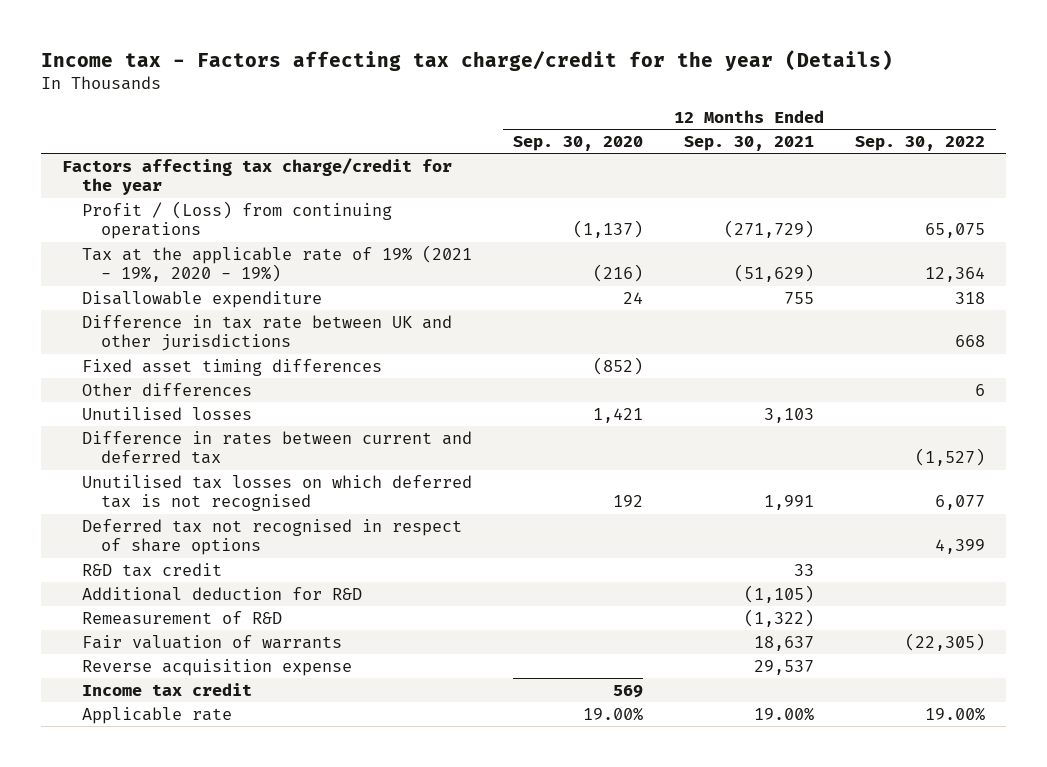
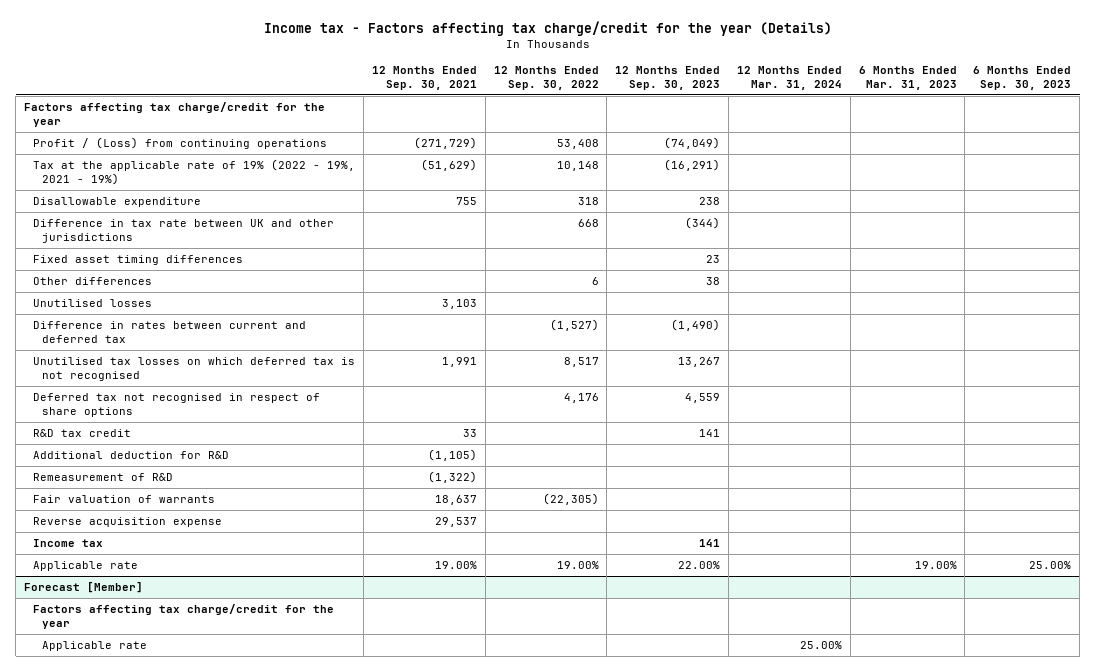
[512,136,643,152] Sep. 30, 2020 -> none
none -> [615,65,721,91] 12 Months Ended Sep. 30, 2023
none -> [736,65,842,91] 12 Months Ended Mar. 31, 2024
none -> [858,65,957,91] 6 Months Ended Mar. 31, 2023
none -> [973,65,1072,91] 6 Months Ended Sep. 30, 2023
[925,223,986,239] 65,075 -> [556,138,599,149] 53,408
[81,244,472,283] Tax at the applicable rate of 19% (2021 - 19%, 2020 - 19%) -> [33,158,356,186] Tax at the applicable rate of 19% (2022 - 19%, 2021 - 19%)
[925,267,986,283] 12,364 -> [556,160,599,171] 10,148
[935,495,986,511] 6,077 -> [563,356,599,367] 8,517
[935,539,986,555] 4,399 -> [563,392,599,403] 4,176
[81,682,252,696] Income tax credit -> [33,538,104,547] Income tax
none -> [24,581,144,593] Forecast [Member]
none -> [33,603,335,630] Factors affecting tax charge/credit for the year
none -> [42,640,148,651] Applicable rate

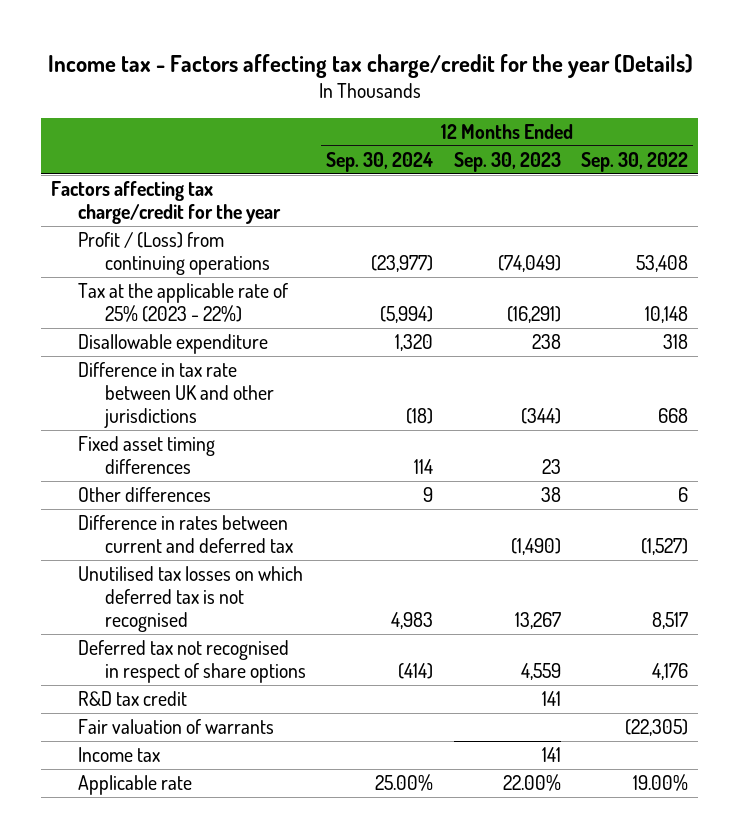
[371,65,477,91] 12 Months Ended Sep. 30, 2021 -> none
[736,65,842,91] 12 Months Ended Mar. 31, 2024 -> none
[858,65,957,91] 6 Months Ended Mar. 31, 2023 -> none
[973,65,1072,91] 6 Months Ended Sep. 30, 2023 -> none
none -> [326,151,434,172] Sep. 30, 2024
[33,158,356,186] Tax at the applicable rate of 19% (2022 - 19%, 2021 - 19%) -> [78,283,289,323] Tax at the applicable rate of 25% (2023 - 22%)
[33,298,153,307] Unutilised losses -> none
[33,450,230,459] Additional deduction for R&D -> none
[33,472,174,481] Remeasurement of R&D -> none
[33,516,223,527] Reverse acquisition expense -> none
[24,581,144,593] Forecast [Member] -> none
[33,603,335,630] Factors affecting tax charge/credit for the year -> none
[42,640,148,651] Applicable rate -> none

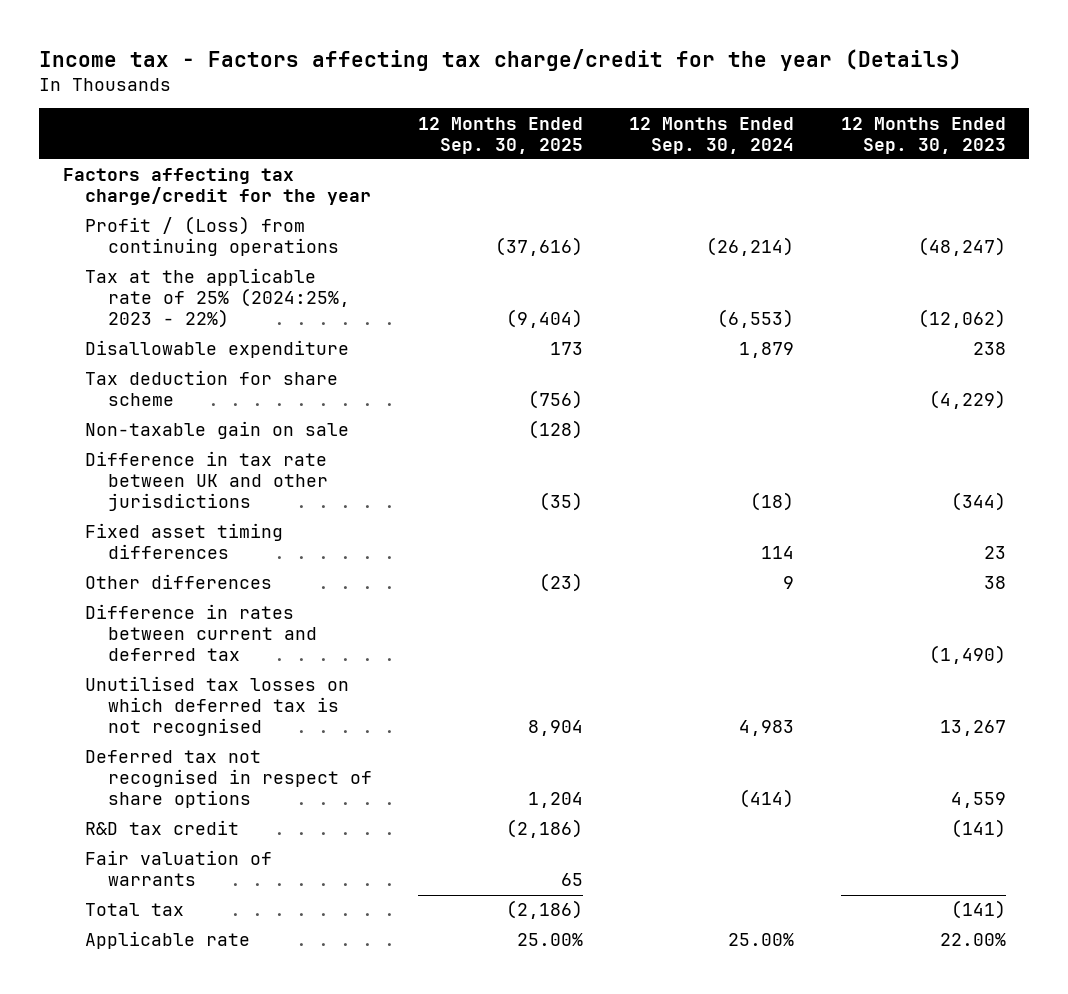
[580,151,688,172] Sep. 30, 2022 -> none
none -> [417,116,583,154] 12 Months Ended Sep. 30, 2025
[371,255,434,273] (23,977) -> [706,237,795,257] (26,214)
[497,255,561,273] (74,049) -> [917,237,1006,257] (48,247)
[78,283,289,323] Tax at the applicable rate of 25% (2023 - 22%) -> [85,268,350,329] Tax at the applicable rate of 25% (2024:25%, 2023 - 22%)
[380,306,434,324] (5,994) -> [717,309,795,329] (6,553)
[506,306,561,324] (16,291) -> [917,309,1006,329] (12,062)
[395,334,434,352] 1,320 -> [739,342,795,359] 1,879
none -> [85,370,339,407] Tax deduction for share scheme
none -> [85,421,350,440] Non-taxable gain on sale
[541,691,561,707] 141 -> [950,819,1006,839] (141)
[78,747,161,763] Income tax -> [85,903,185,917] Total tax
[541,747,561,763] 141 -> [950,900,1006,920] (141)

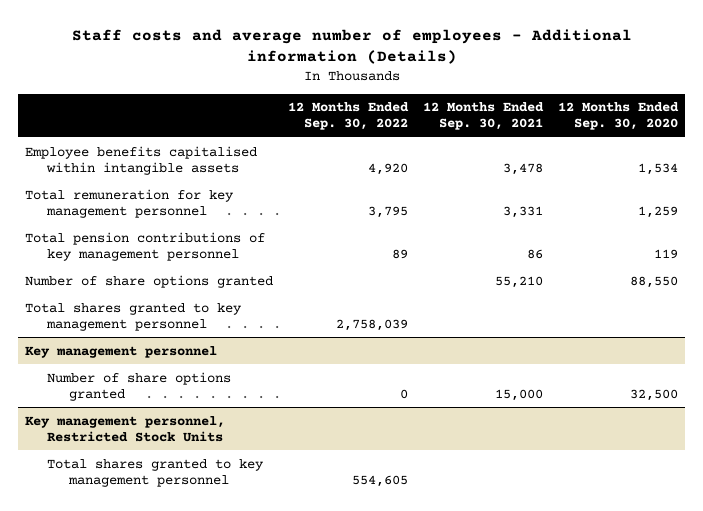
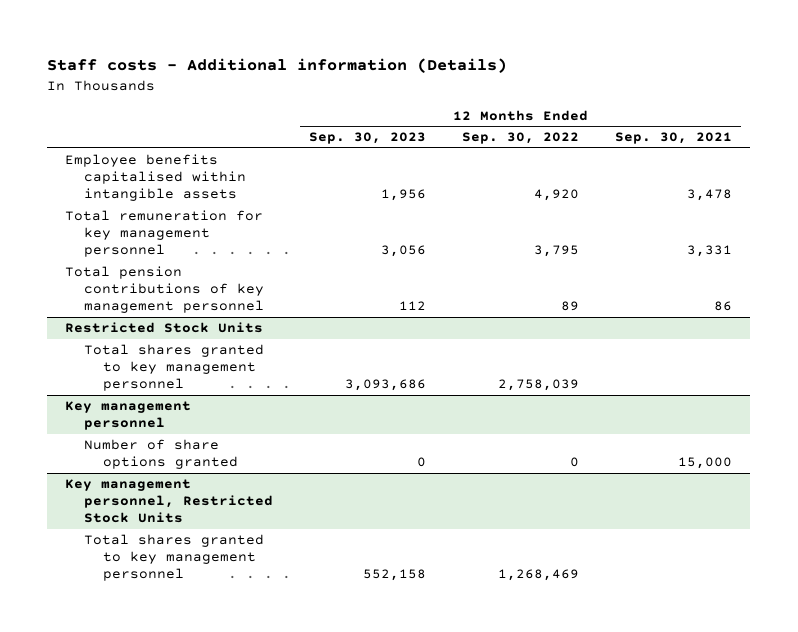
[71,28,632,65] Staff costs and average number of employees - Additional information (Details) -> [47,57,508,73] Staff costs - Additional information (Details)
[557,102,679,131] 12 Months Ended Sep. 30, 2020 -> none
none -> [309,132,427,145] Sep. 30, 2023
[25,274,274,288] Number of share options granted -> none
none -> [65,322,264,334] Restricted Stock Units
[352,474,409,487] 554,605 -> [498,569,580,582] 1,268,469

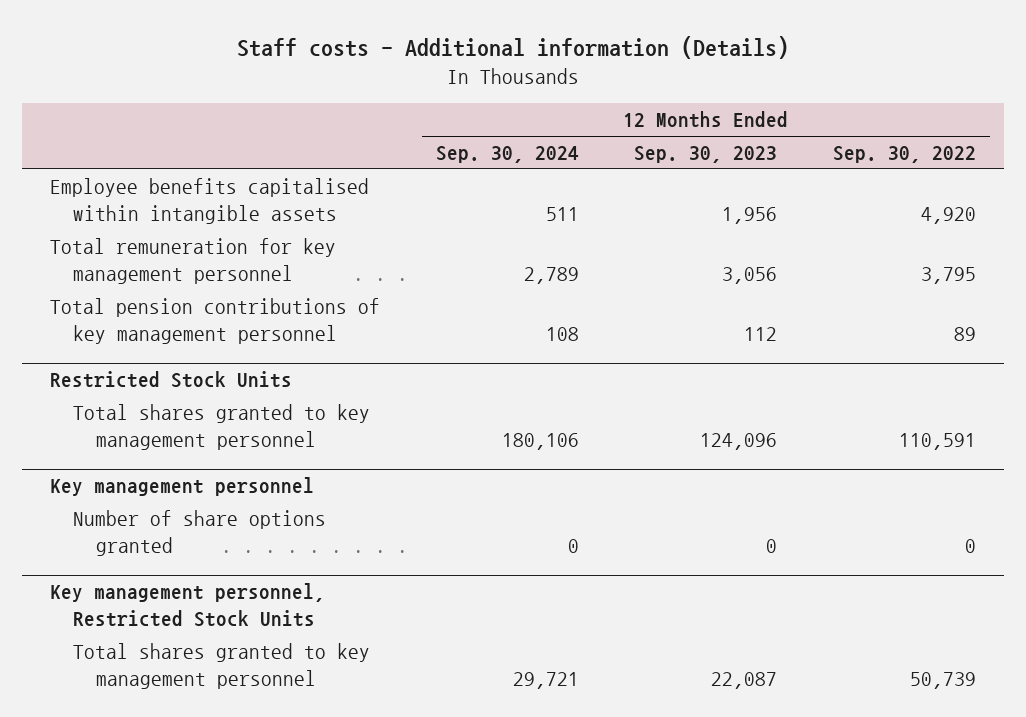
[615,132,733,145] Sep. 30, 2021 -> none
none -> [435,146,579,164] Sep. 30, 2024
[345,379,427,392] 3,093,686 -> [700,432,778,450] 124,096
[498,379,580,392] 2,758,039 -> [898,432,976,450] 110,591
[363,569,427,582] 552,158 -> [711,671,778,689] 22,087
[498,569,580,582] 1,268,469 -> [909,671,976,689] 50,739

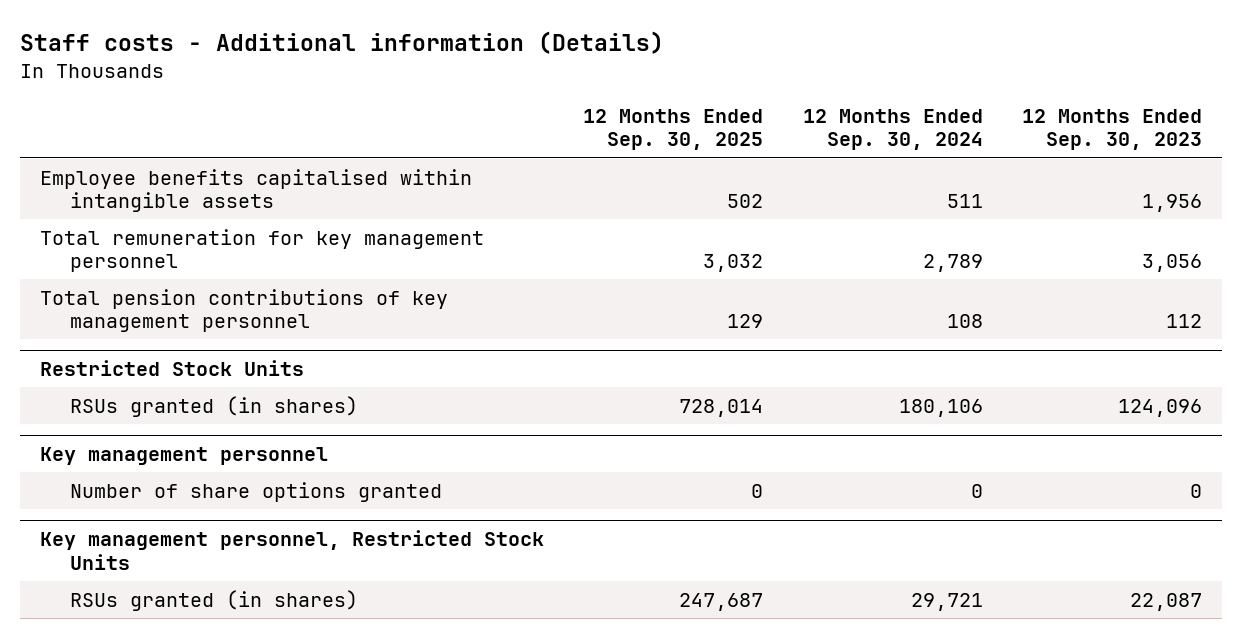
[832,146,976,164] Sep. 30, 2022 -> none
none -> [583,109,764,151] 12 Months Ended Sep. 30, 2025
[72,404,370,450] Total shares granted to key management personnel -> [70,395,359,417] RSUs granted (in shares)
[72,643,370,689] Total shares granted to key management personnel -> [70,589,359,611] RSUs granted (in shares)

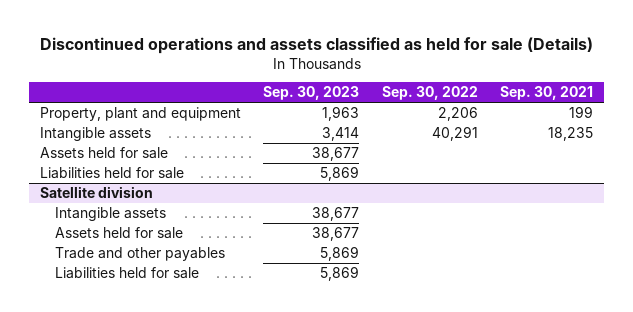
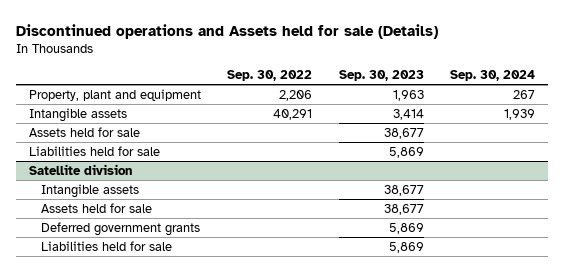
[39,37,593,55] Discontinued operations and assets classified as held for sale (Details) -> [15,23,438,39] Discontinued operations and Assets held for sale (Details)
[500,86,594,101] Sep. 30, 2021 -> none
none -> [450,70,536,82] Sep. 30, 2024
[55,247,226,262] Trade and other payables -> [41,221,201,236] Deferred government grants

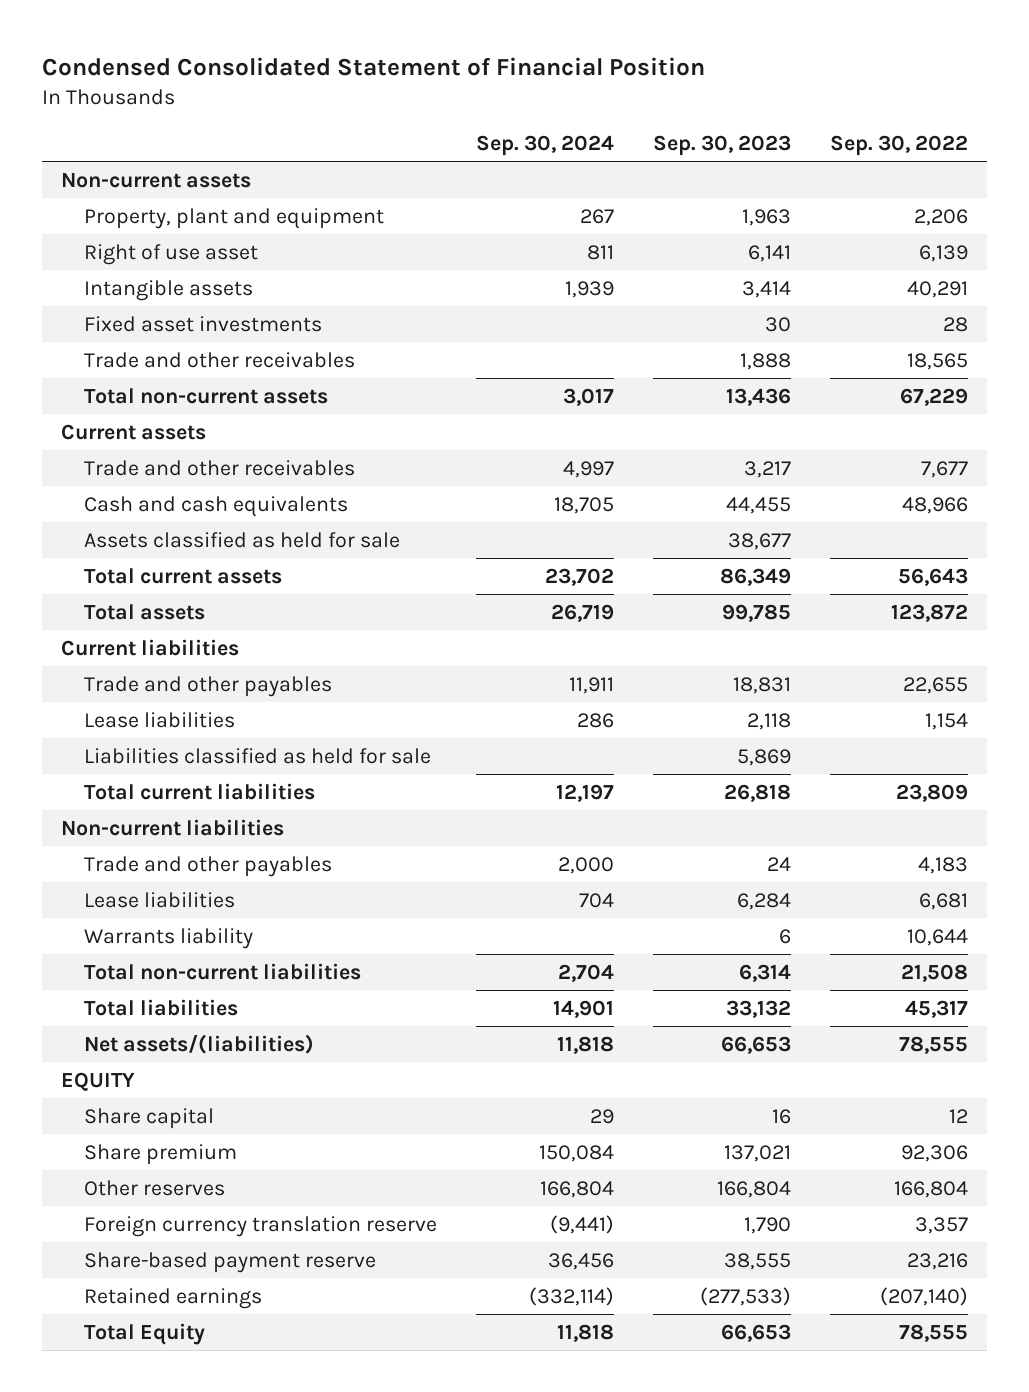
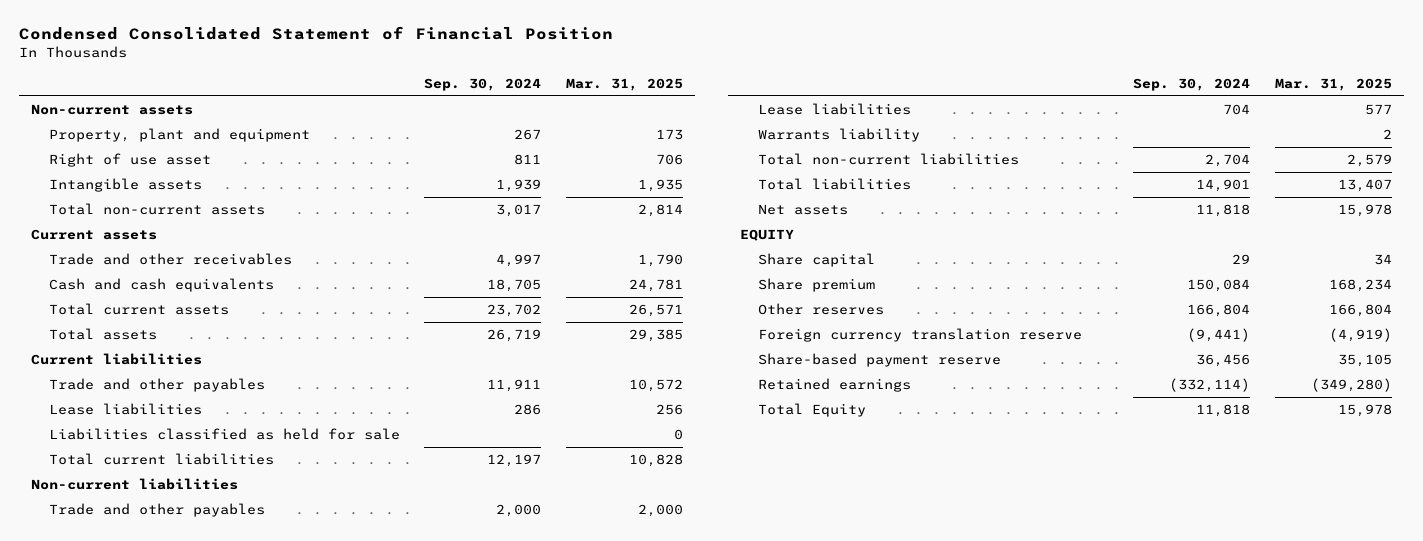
[652,134,791,156] Sep. 30, 2023 -> none
[829,134,968,156] Sep. 30, 2022 -> none
none -> [565,77,683,91] Mar. 31, 2025
[84,315,323,332] Fixed asset investments -> none
[84,351,356,368] Trade and other receivables -> none
[84,531,401,548] Assets classified as held for sale -> none
[84,1033,315,1054] Net assets/(liabilities) -> [757,204,848,216] Net assets

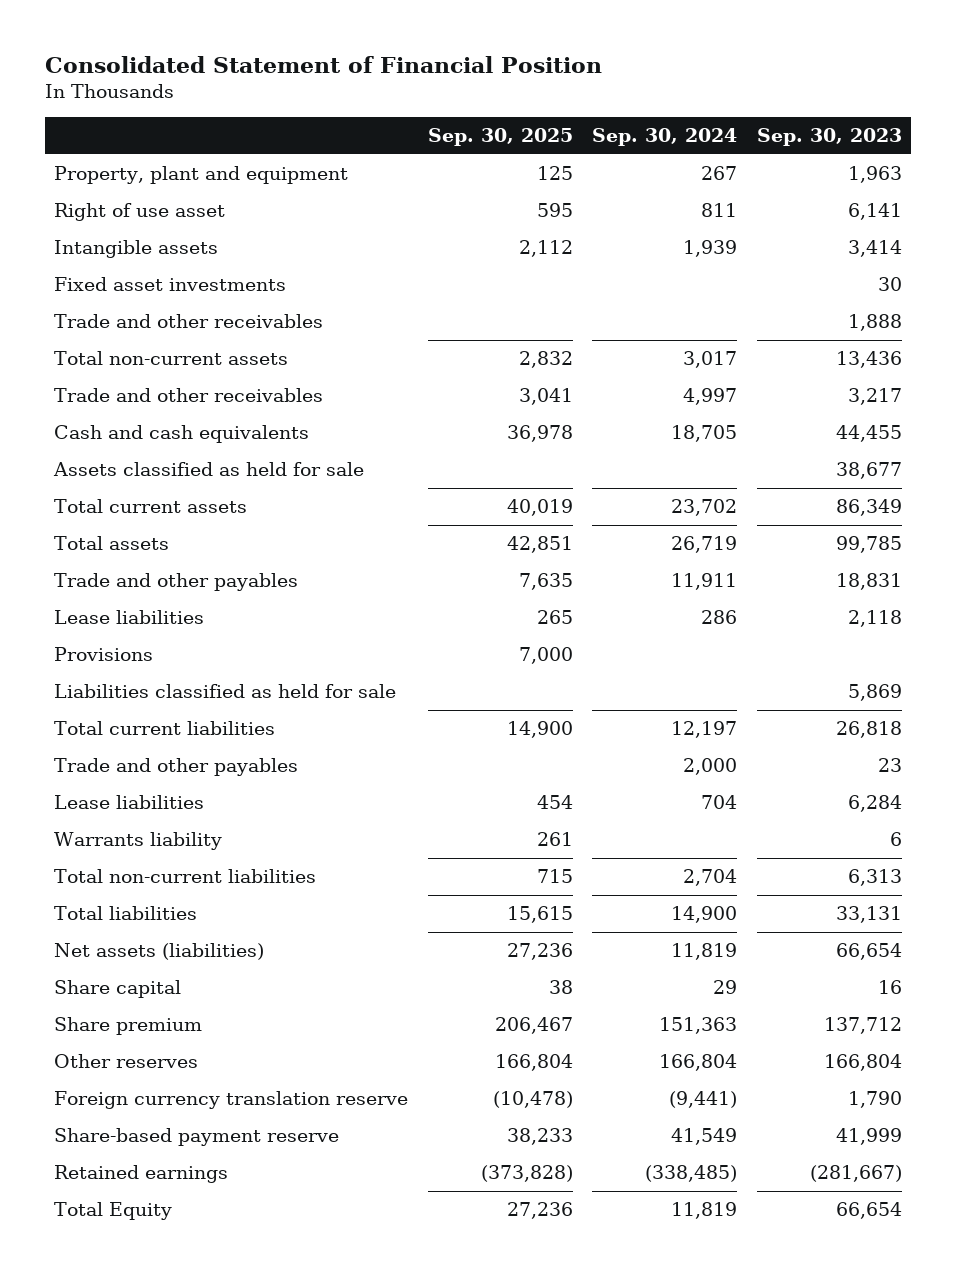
[18,26,613,41] Condensed Consolidated Statement of Financial Position -> [44,56,602,74] Consolidated Statement of Financial Position
[565,77,683,91] Mar. 31, 2025 -> none
none -> [427,128,573,147] Sep. 30, 2025
none -> [756,128,902,147] Sep. 30, 2023
[30,104,193,116] Non-current assets -> none
none -> [54,277,287,292] Fixed asset investments
none -> [54,314,324,329] Trade and other receivables
[30,229,157,241] Current assets -> none
none -> [53,462,365,477] Assets classified as held for sale
[30,353,202,366] Current liabilities -> none
none -> [54,647,154,662] Provisions
[30,478,238,491] Non-current liabilities -> none
[739,229,794,242] EQUITY -> none
[1196,179,1251,193] 14,901 -> [671,906,738,924] 14,900
[757,204,848,216] Net assets -> [54,943,265,961] Net assets (liabilities)
[1196,204,1251,218] 11,818 -> [671,943,738,961] 11,819
[1187,279,1251,293] 150,084 -> [659,1017,738,1035] 151,363
[1196,354,1251,368] 36,456 -> [671,1128,738,1146] 41,549
[1169,378,1251,393] (332,114) -> [645,1165,738,1183] (338,485)
[1196,404,1251,418] 11,818 -> [671,1202,738,1220] 11,819

